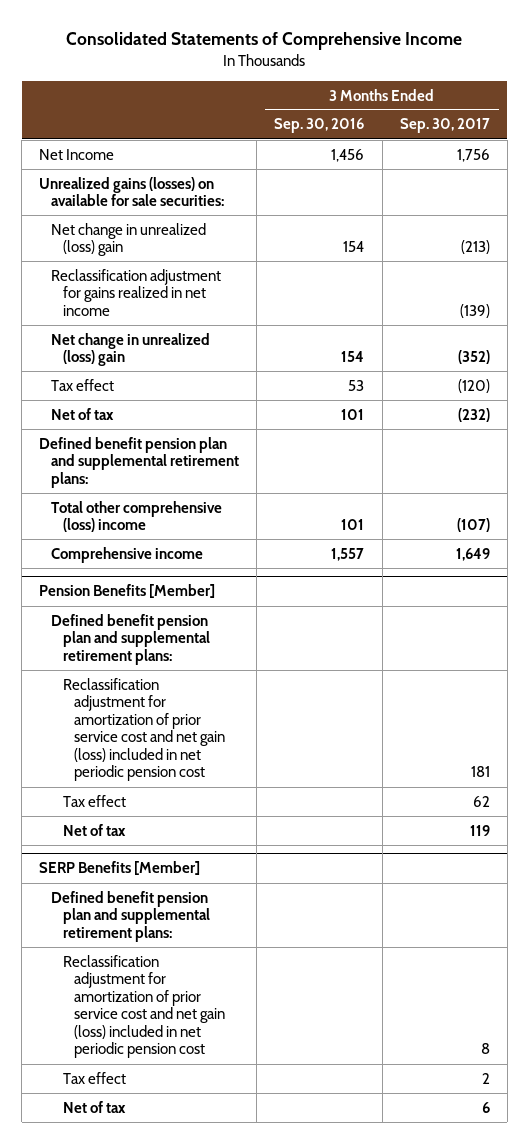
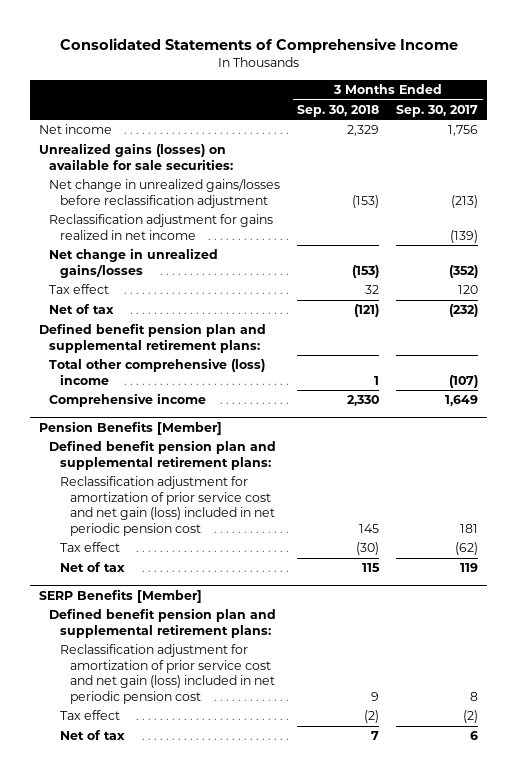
[274,118,365,134] Sep. 30, 2016 -> none
none -> [297,104,380,117] Sep. 30, 2018
[39,148,115,160] Net Income -> [38,124,112,135] Net income
[50,222,206,257] Net change in unrealized (loss) gain -> [49,179,281,208] Net change in unrealized gains/losses before reclassification adjustment
[50,332,210,367] Net change in unrealized (loss) gain -> [49,248,219,278] Net change in unrealized gains/losses
[457,378,490,393] (120) -> [458,285,479,295] 120
[472,795,490,807] 62 -> [455,542,479,556] (62)
[481,1072,490,1084] 2 -> [463,710,479,724] (2)

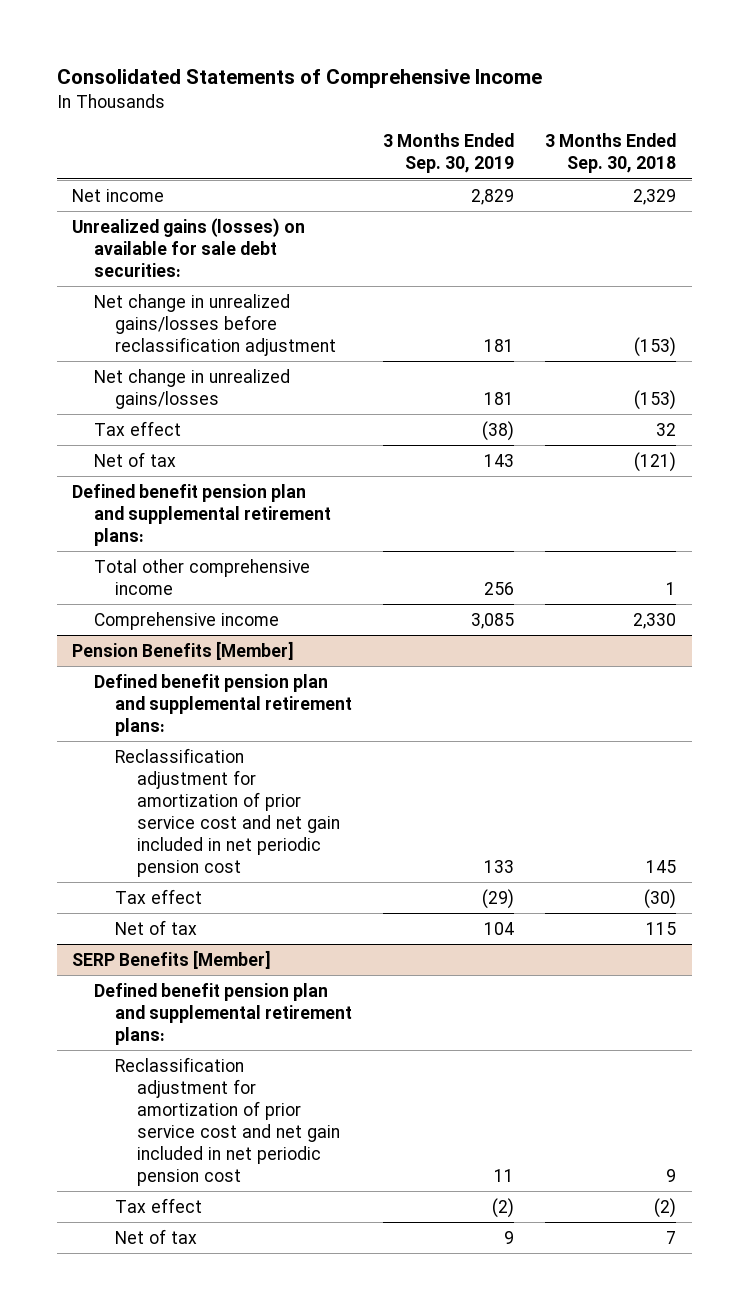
[396,104,479,117] Sep. 30, 2017 -> none
none -> [383,133,515,174] 3 Months Ended Sep. 30, 2019
[38,143,234,170] Unrealized gains (losses) on available for sale securities: -> [72,217,306,277] Unrealized gains (losses) on available for sale debt securities:
[49,214,274,240] Reclassification adjustment for gains realized in net income -> none
[49,358,266,385] Total other comprehensive (loss) income -> [93,558,310,595] Total other comprehensive income
[59,476,276,536] Reclassification adjustment for amortization of prior service cost and net gain (loss) included in net periodic pension cost -> [115,747,340,877] Reclassification adjustment for amortization of prior service cost and net gain included in net periodic pension cost
[59,644,276,704] Reclassification adjustment for amortization of prior service cost and net gain (loss) included in net periodic pension cost -> [115,1056,340,1186] Reclassification adjustment for amortization of prior service cost and net gain included in net periodic pension cost

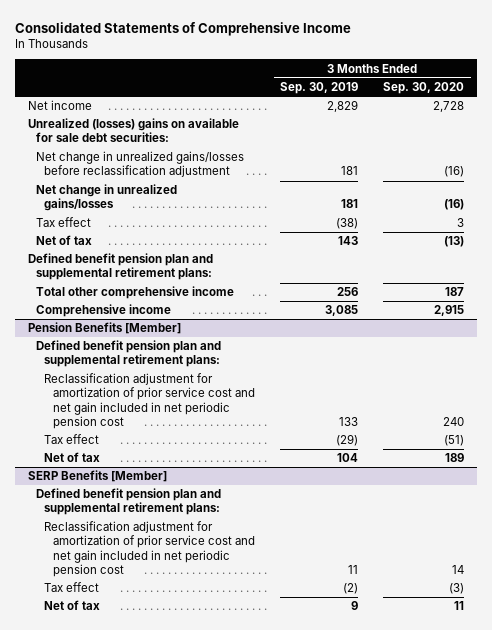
[545,133,677,174] 3 Months Ended Sep. 30, 2018 -> none
none -> [383,82,465,95] Sep. 30, 2020
[72,217,306,277] Unrealized gains (losses) on available for sale debt securities: -> [27,118,239,143] Unrealized (losses) gains on available for sale debt securities:

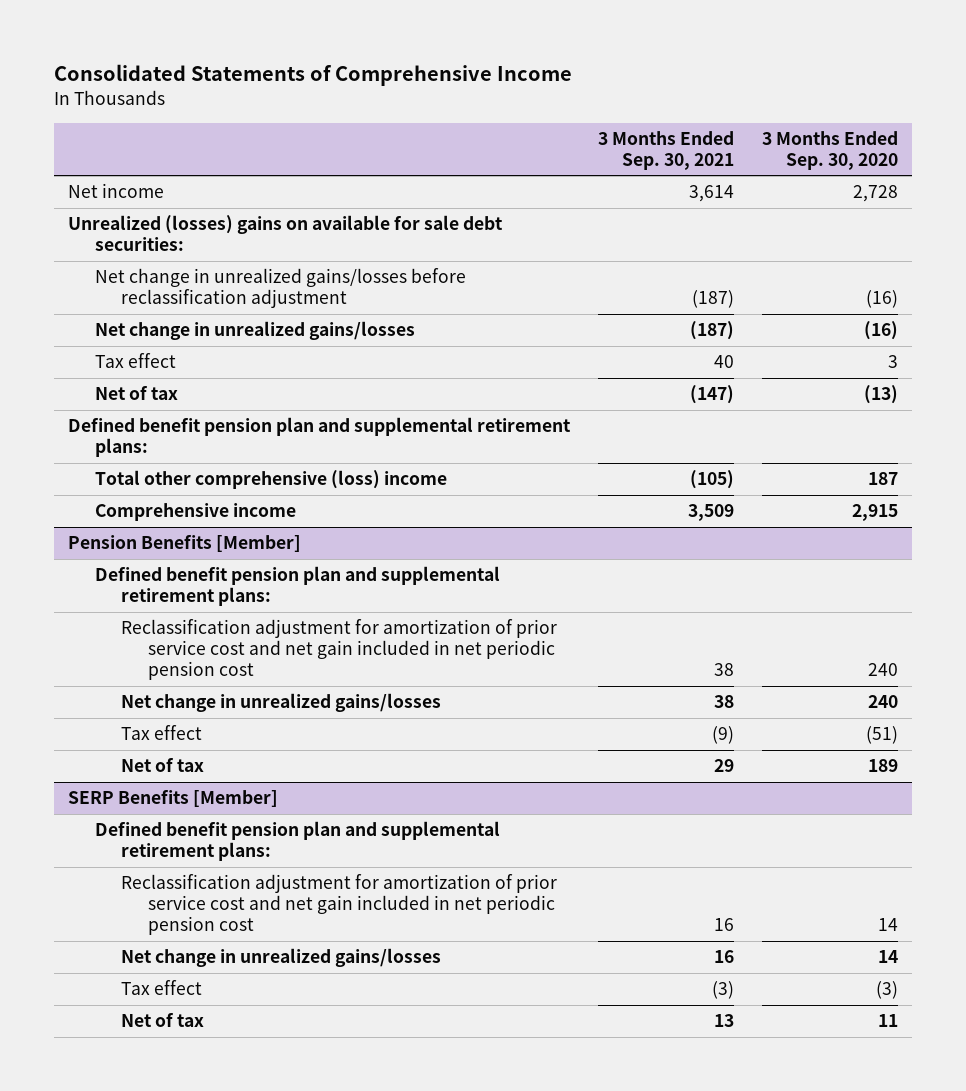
[279,82,358,95] Sep. 30, 2019 -> none
none -> [597,131,734,170] 3 Months Ended Sep. 30, 2021
[36,286,235,300] Total other comprehensive income -> [94,470,447,490] Total other comprehensive (loss) income
none -> [121,693,442,713] Net change in unrealized gains/losses
none -> [121,948,442,968] Net change in unrealized gains/losses

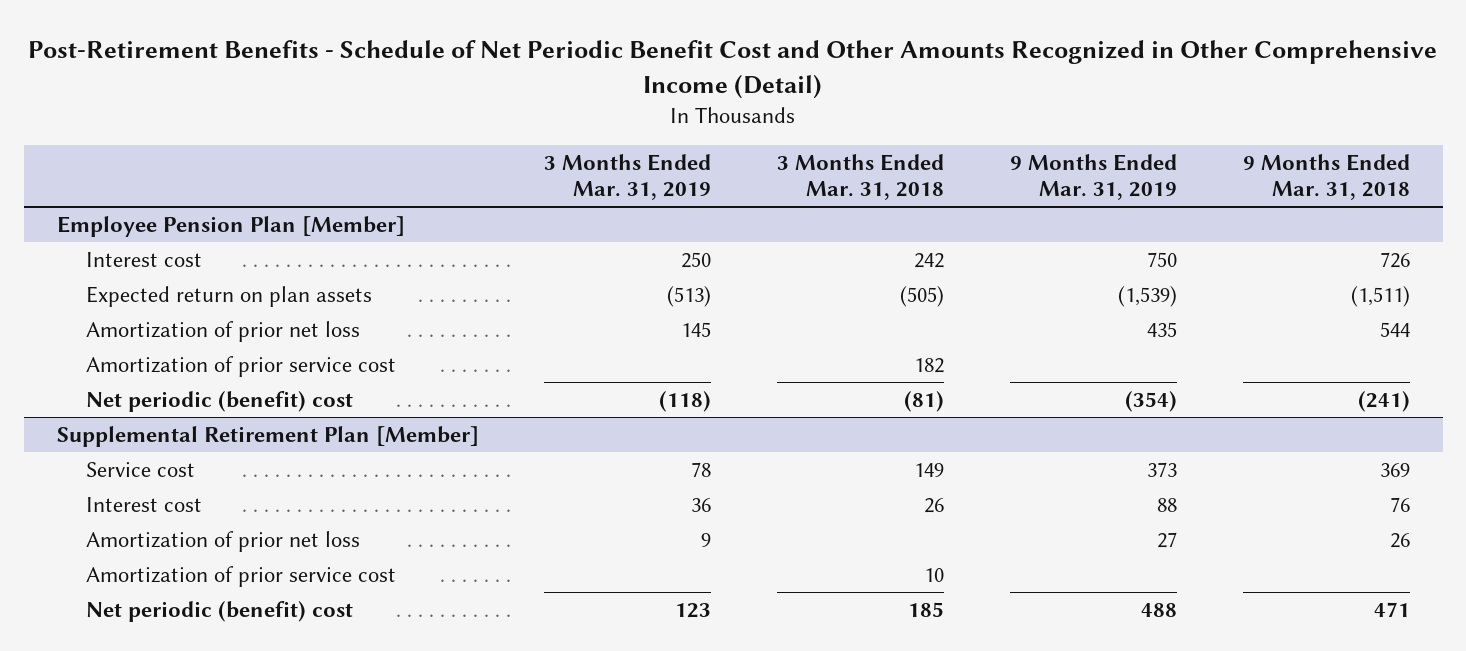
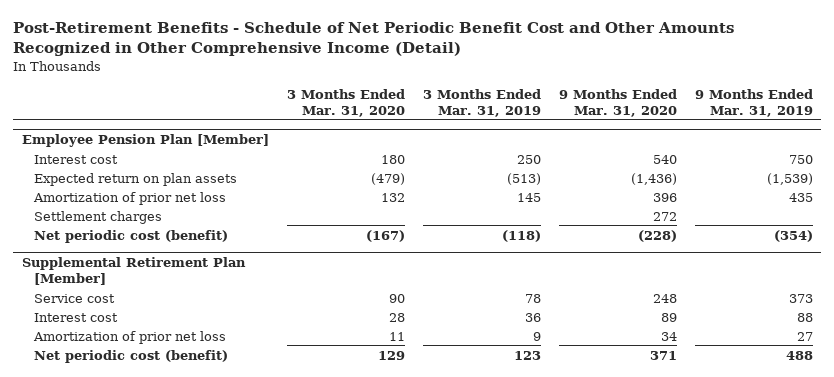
[777,154,945,200] 3 Months Ended Mar. 31, 2018 -> none
[1242,154,1410,200] 9 Months Ended Mar. 31, 2018 -> none
none -> [286,88,405,117] 3 Months Ended Mar. 31, 2020
none -> [558,88,677,117] 9 Months Ended Mar. 31, 2020
[85,355,396,377] Amortization of prior service cost -> none
none -> [33,210,162,224] Settlement charges
[85,390,353,412] Net periodic (benefit) cost -> [33,229,228,243] Net periodic cost (benefit)
[85,565,396,587] Amortization of prior service cost -> none
[85,600,353,622] Net periodic (benefit) cost -> [33,349,228,363] Net periodic cost (benefit)

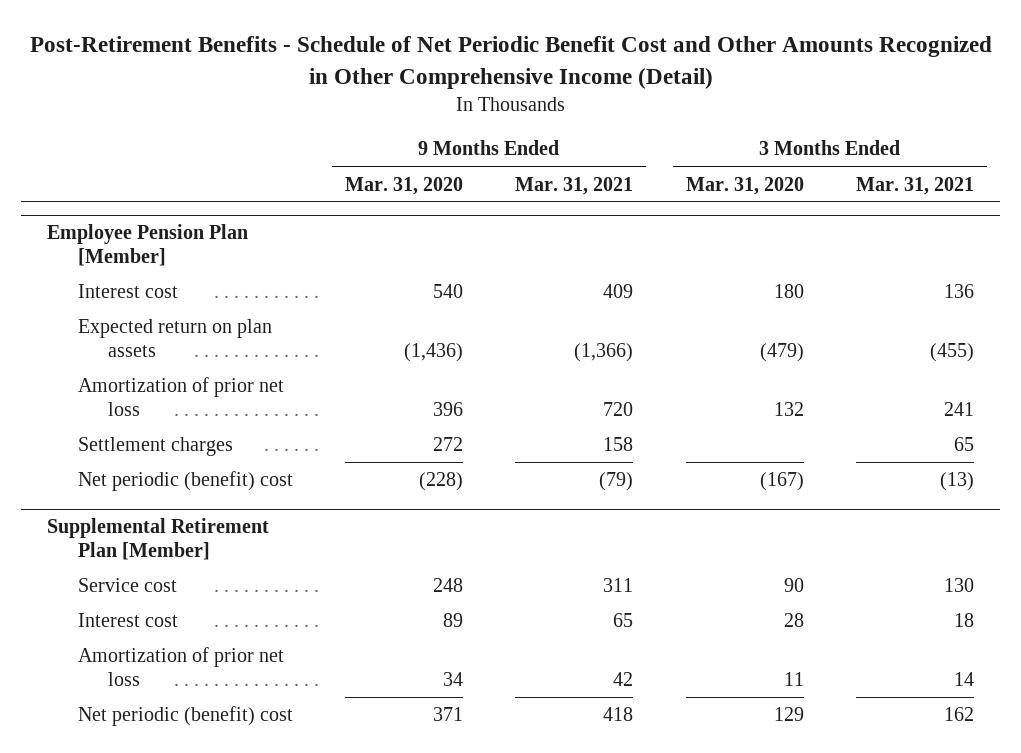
[422,88,541,117] 3 Months Ended Mar. 31, 2019 -> none
[694,88,813,117] 9 Months Ended Mar. 31, 2019 -> none
none -> [515,176,634,195] Mar. 31, 2021
none -> [856,176,975,195] Mar. 31, 2021
[33,229,228,243] Net periodic cost (benefit) -> [77,471,293,492] Net periodic (benefit) cost
[33,349,228,363] Net periodic cost (benefit) -> [77,706,293,727] Net periodic (benefit) cost

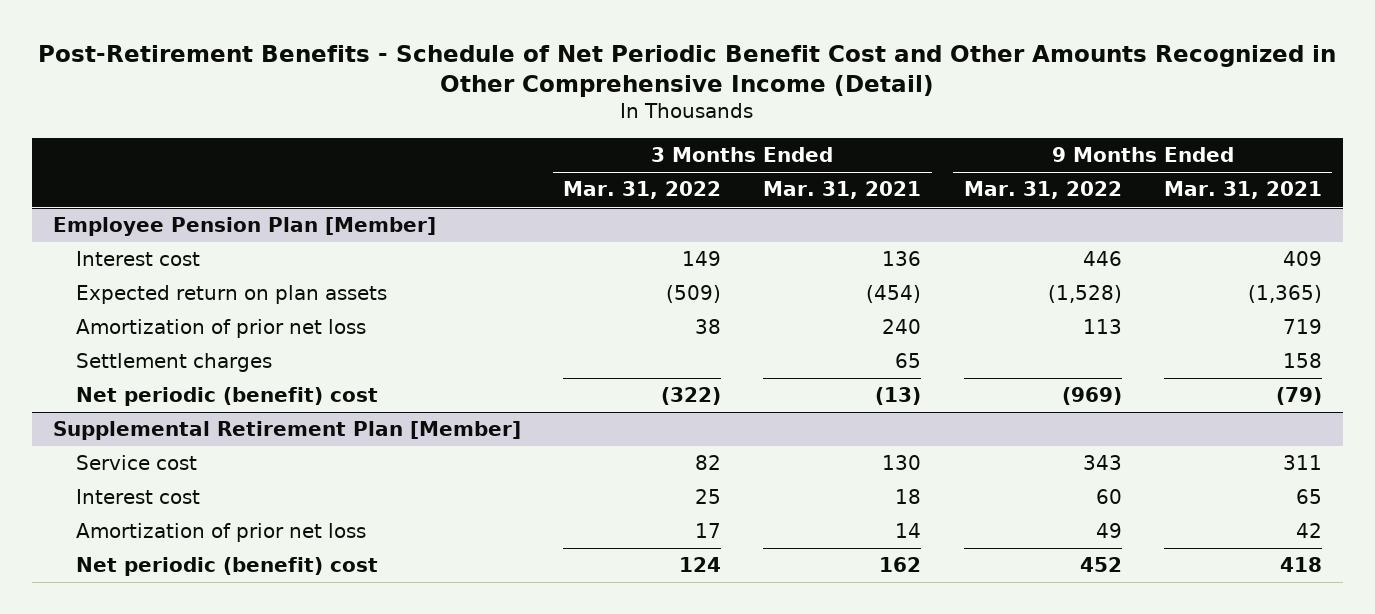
[344,176,463,195] Mar. 31, 2020 -> none
[685,176,804,195] Mar. 31, 2020 -> none
none -> [563,181,722,200] Mar. 31, 2022
none -> [963,181,1122,200] Mar. 31, 2022
[574,343,634,363] (1,366) -> [1247,285,1322,304] (1,365)
[930,343,975,363] (455) -> [866,285,922,304] (454)
[603,402,634,417] 720 -> [1282,319,1322,335] 719
[944,402,975,417] 241 -> [882,319,922,335] 240

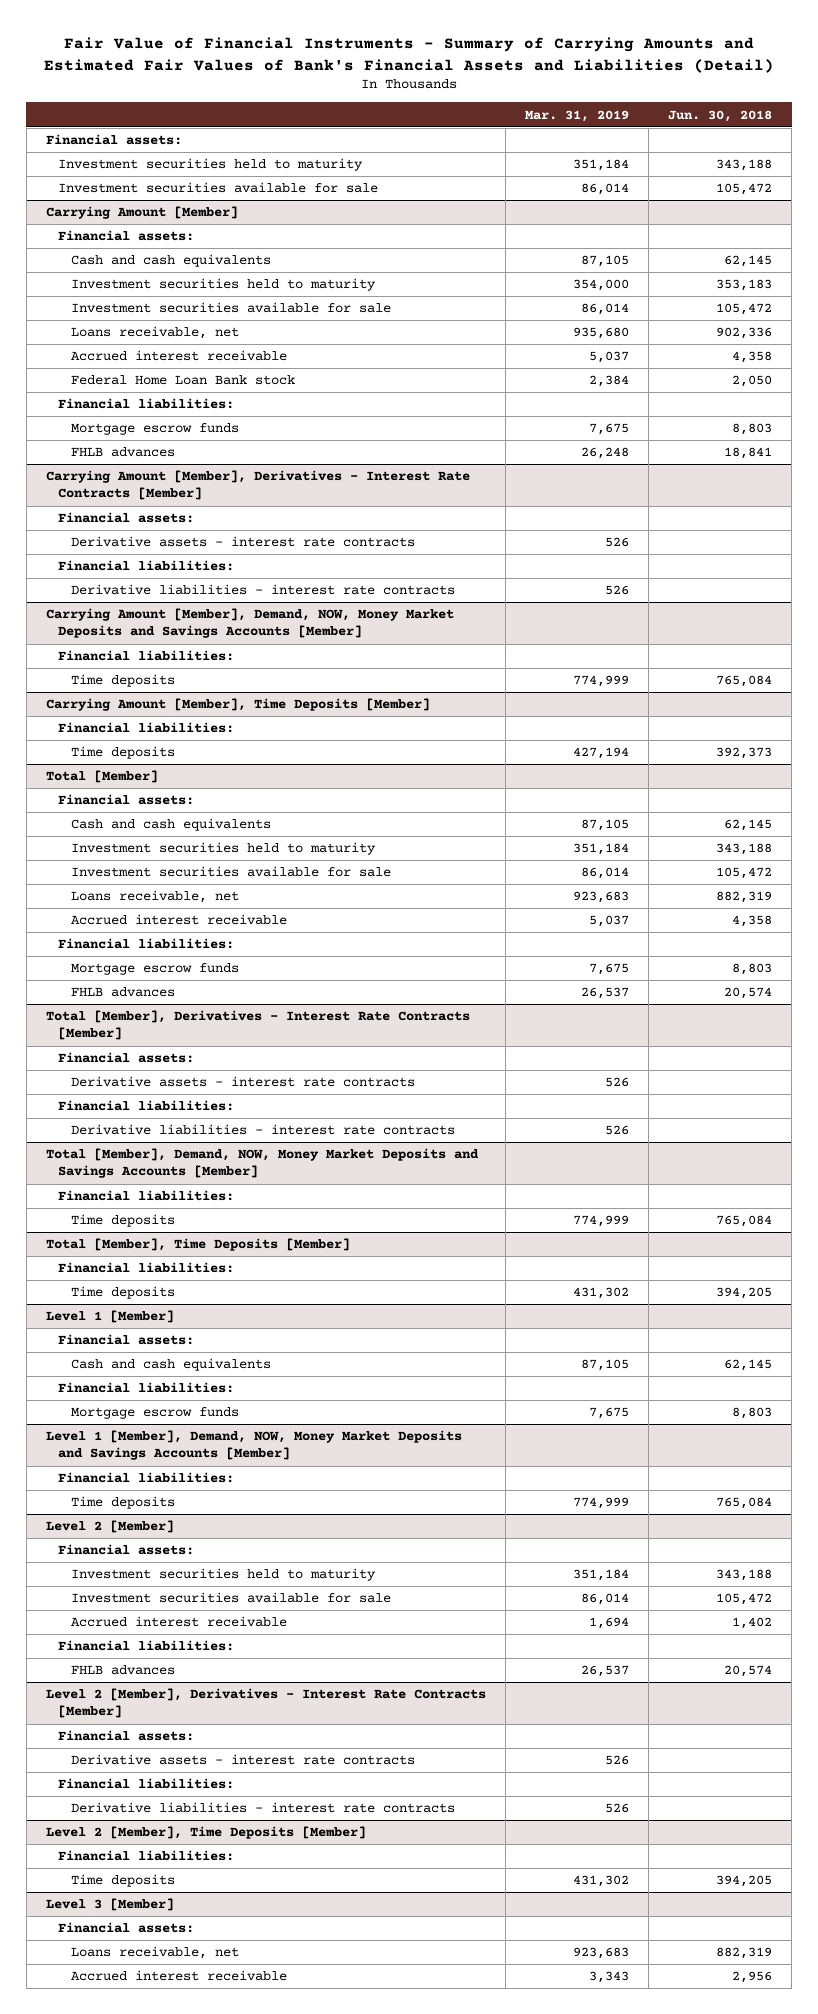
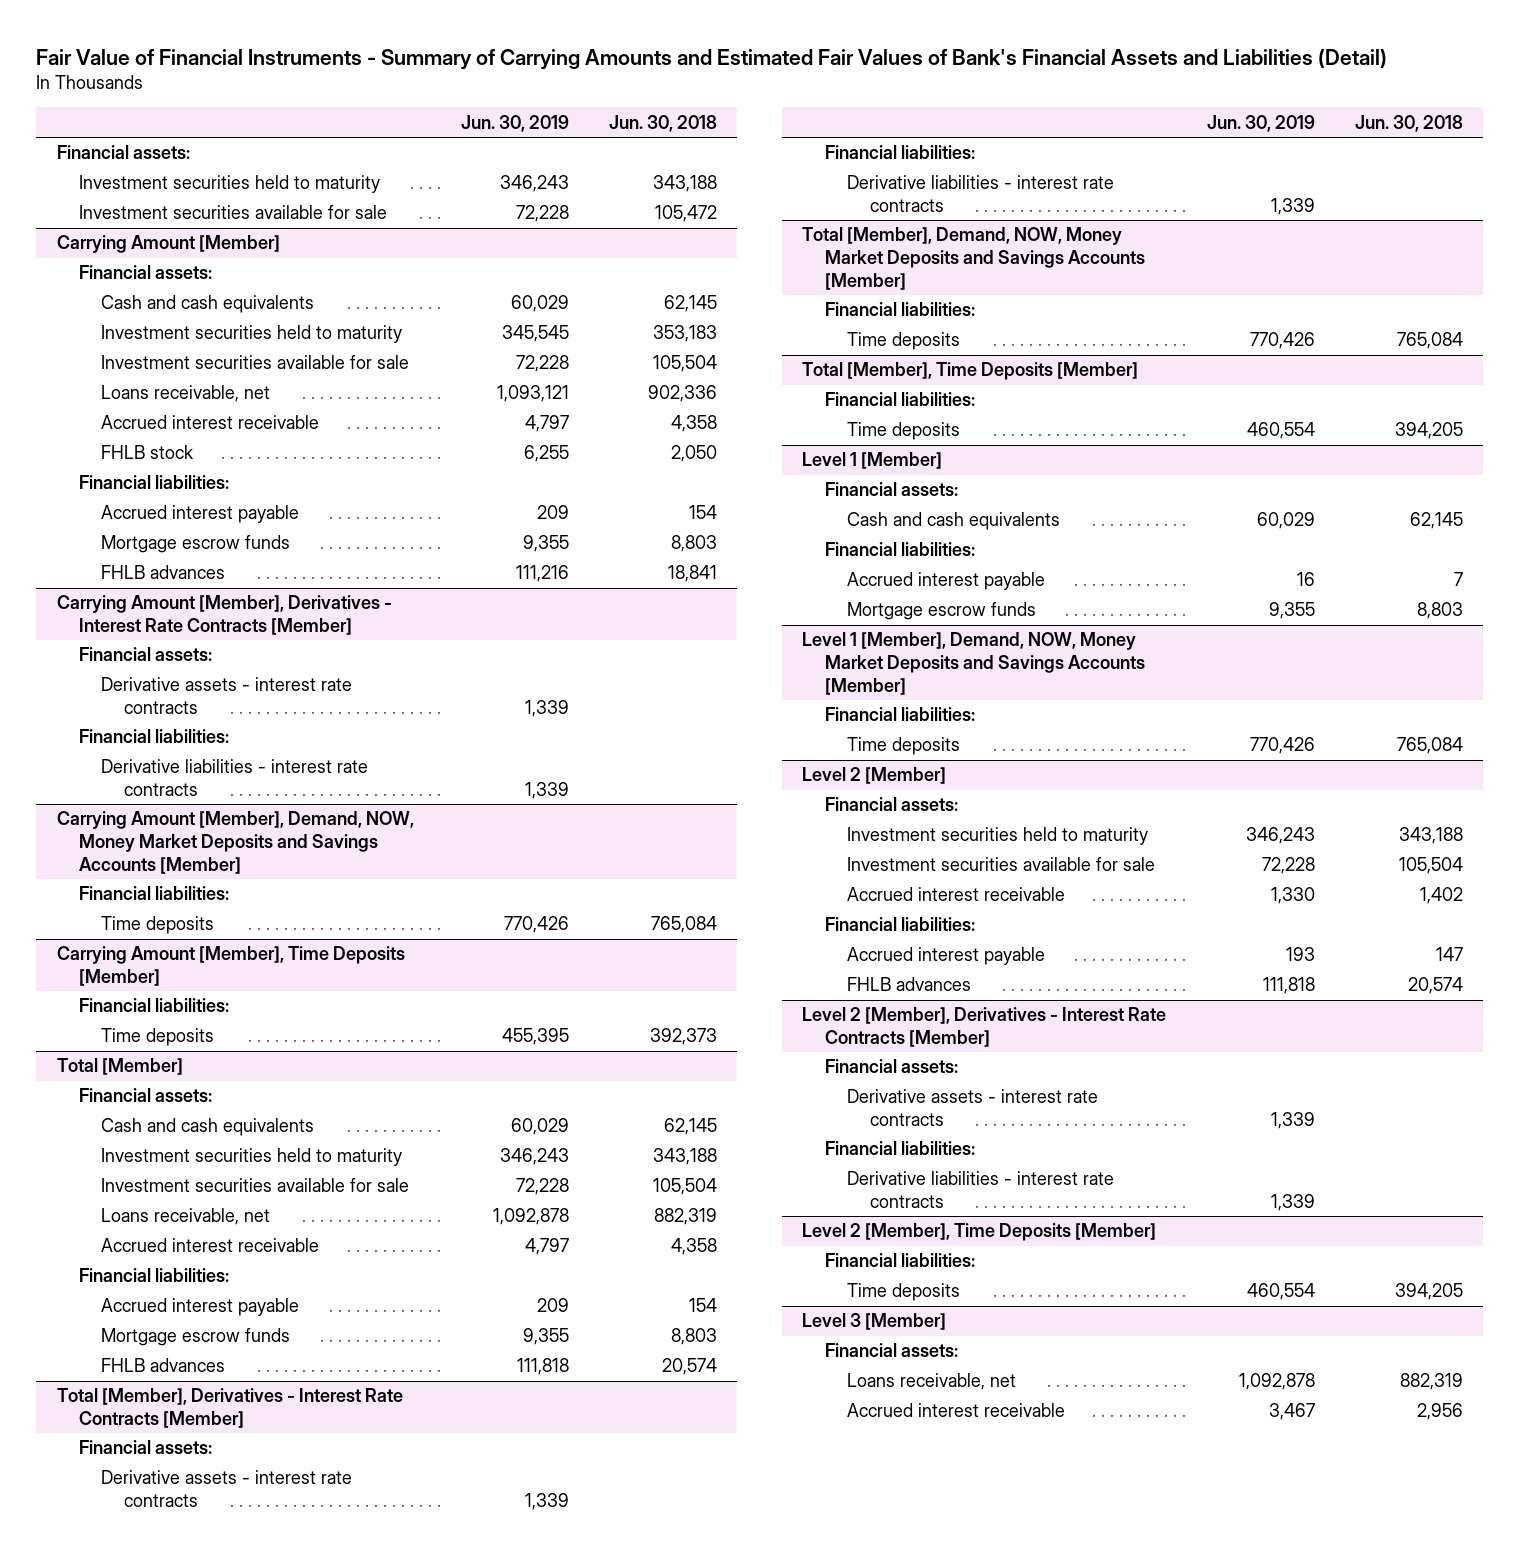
[525,109,630,122] Mar. 31, 2019 -> none
none -> [460,114,569,132] Jun. 30, 2019
[716,303,773,316] 105,472 -> [652,355,717,373] 105,504
[71,375,296,386] Federal Home Loan Bank stock -> [101,445,195,460] FHLB stock
none -> [101,505,300,524] Accrued interest payable
[716,867,773,880] 105,472 -> [652,1178,717,1196] 105,504
none -> [101,1298,300,1317] Accrued interest payable
none -> [847,572,1046,591] Accrued interest payable
[716,1593,773,1606] 105,472 -> [1398,857,1463,875] 105,504
none -> [847,947,1046,966] Accrued interest payable

